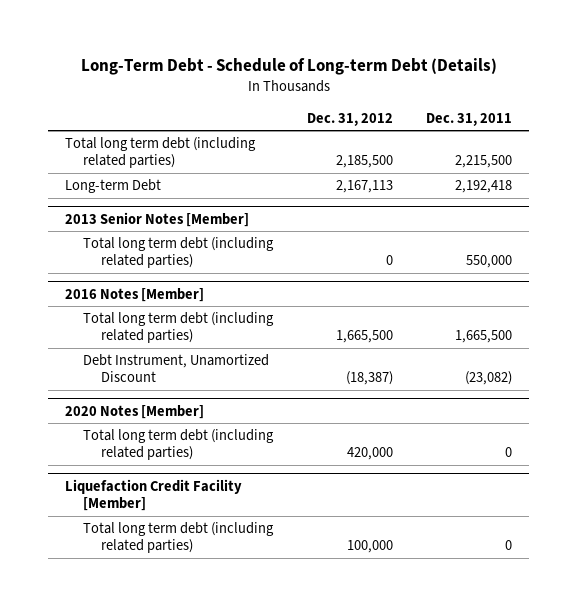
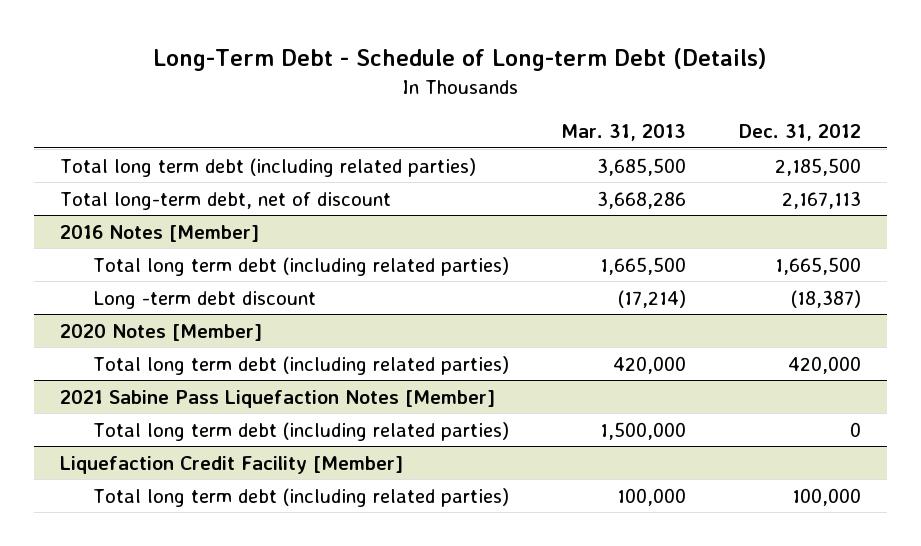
[426,112,513,126] Dec. 31, 2011 -> none
none -> [561,124,687,142] Mar. 31, 2013
[64,211,249,227] 2013 Senior Notes [Member] -> none
[83,237,275,269] Total long term debt (including related parties) -> none
[64,179,161,194] Long-term Debt -> [59,191,391,210] Total long-term debt, net of discount
[83,354,270,383] Debt Instrument, Unamortized Discount -> [92,290,316,309] Long -term debt discount
none -> [59,389,495,408] 2021 Sabine Pass Liquefaction Notes [Member]
none -> [92,421,509,441] Total long term debt (including related parties)

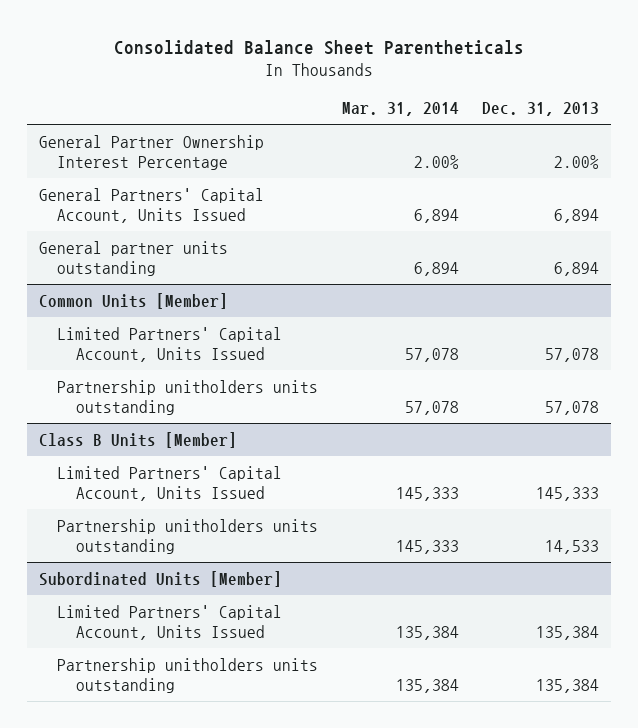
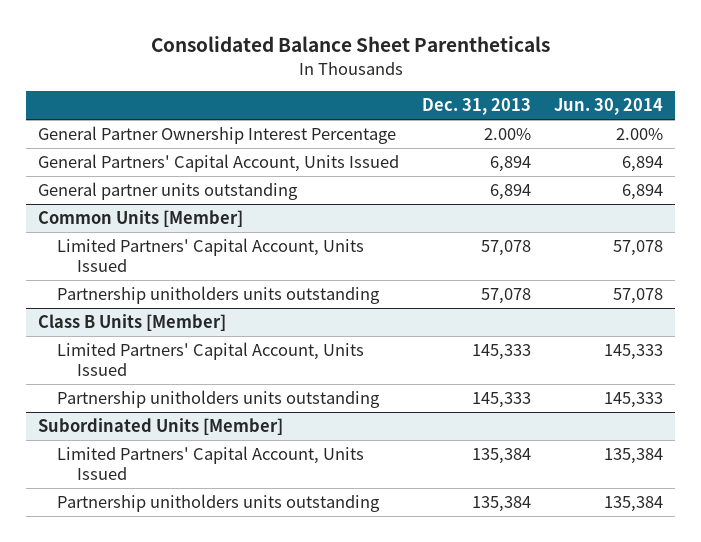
[341,102,459,117] Mar. 31, 2014 -> none
none -> [554,98,664,116] Jun. 30, 2014
[545,539,600,554] 14,533 -> [472,391,532,408] 145,333

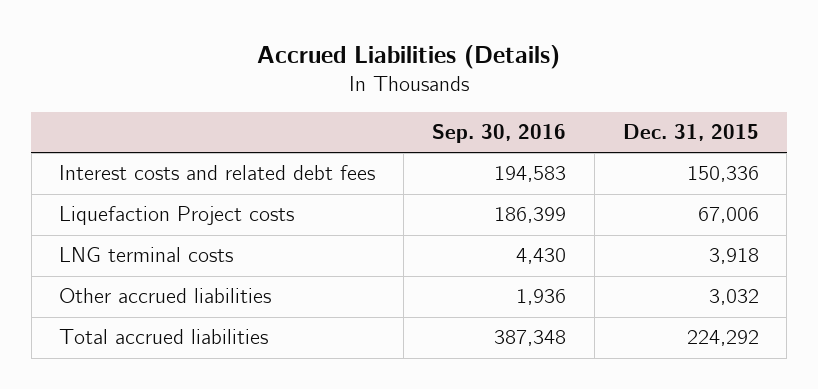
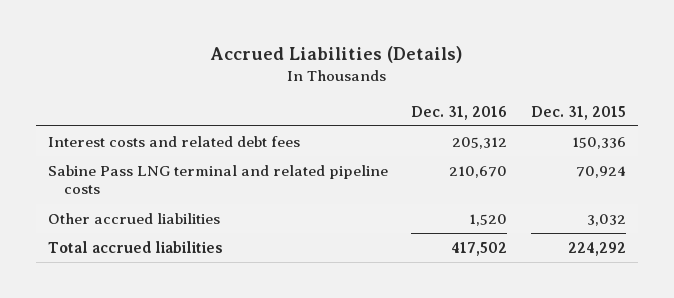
[432,123,567,143] Sep. 30, 2016 -> none
none -> [411,105,508,120] Dec. 31, 2016
[59,206,295,226] Liquefaction Project costs -> none
[59,247,234,263] LNG terminal costs -> [47,164,388,195] Sabine Pass LNG terminal and related pipeline costs
[708,248,759,265] 3,918 -> [576,165,627,178] 70,924

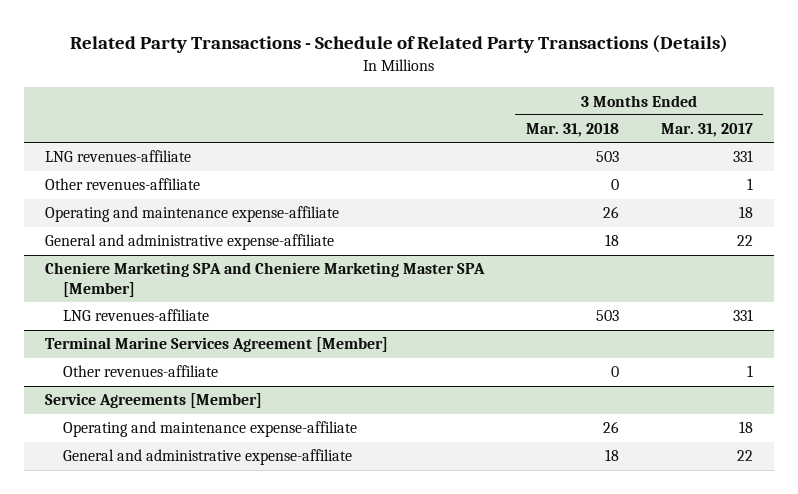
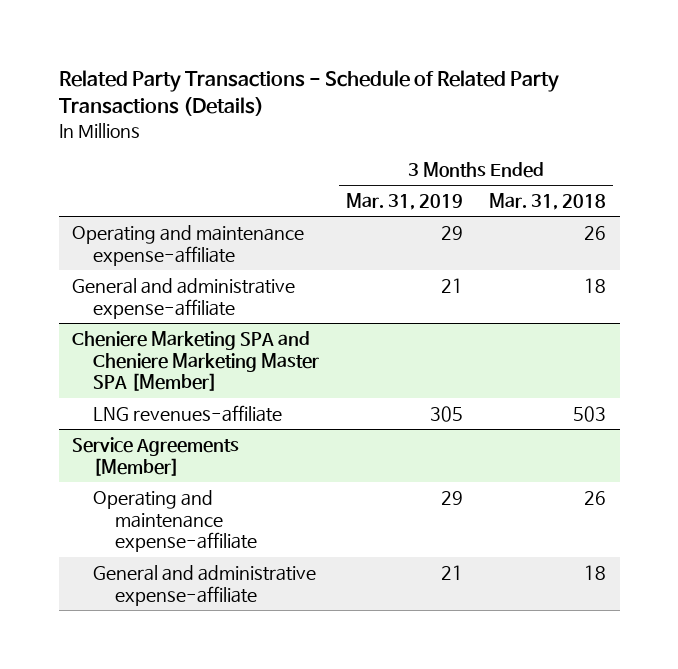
[660,123,753,138] Mar. 31, 2017 -> none
none -> [345,193,463,211] Mar. 31, 2019
[45,150,192,163] LNG revenues-affiliate -> none
[45,178,201,191] Other revenues-affiliate -> none
[45,337,389,353] Terminal Marine Services Agreement [Member] -> none
[62,365,218,378] Other revenues-affiliate -> none

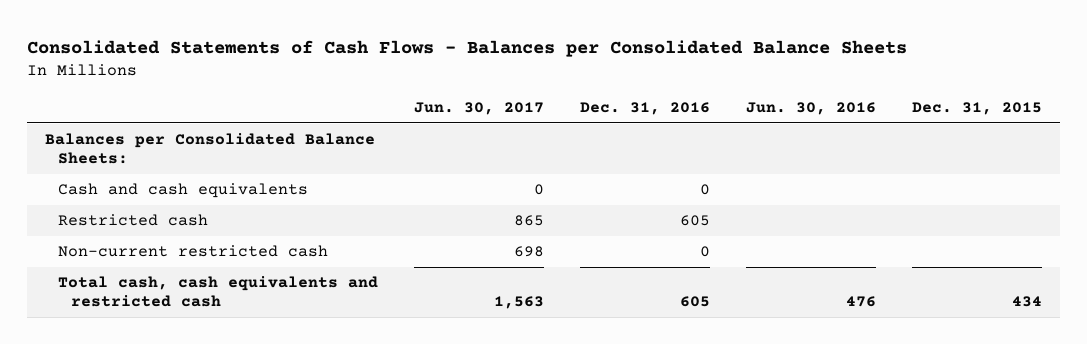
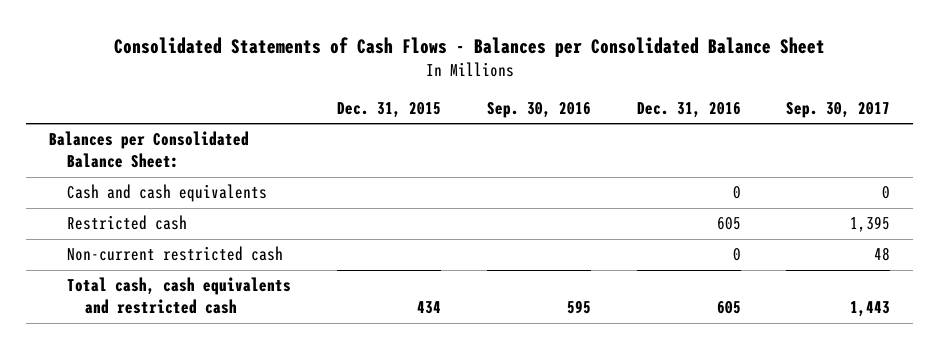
[27,39,908,57] Consolidated Statements of Cash Flows - Balances per Consolidated Balance Sheets -> [113,36,825,57] Consolidated Statements of Cash Flows - Balances per Consolidated Balance Sheet
[414,102,545,116] Jun. 30, 2017 -> none
[745,102,876,116] Jun. 30, 2016 -> none
none -> [486,101,591,118] Sep. 30, 2016
none -> [786,101,891,118] Sep. 30, 2017
[45,133,376,165] Balances per Consolidated Balance Sheets: -> [49,131,250,169] Balances per Consolidated Balance Sheet:

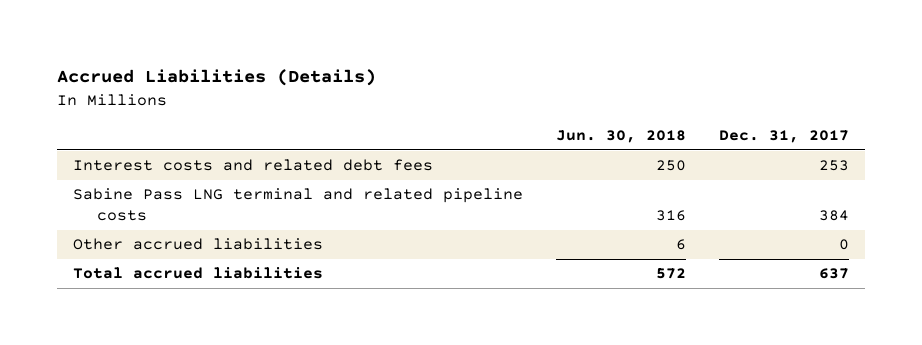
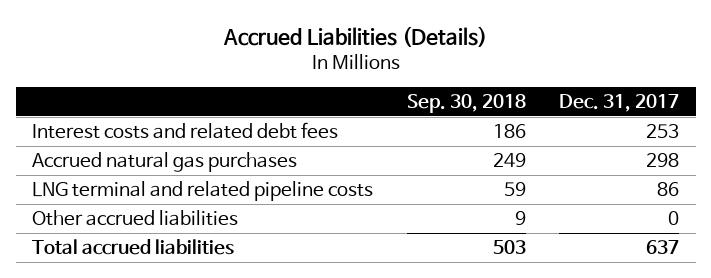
[555,130,686,144] Jun. 30, 2018 -> none
none -> [406,94,526,114] Sep. 30, 2018
none -> [32,151,298,172] Accrued natural gas purchases
[73,188,524,221] Sabine Pass LNG terminal and related pipeline costs -> [32,180,374,201] LNG terminal and related pipeline costs
[818,209,849,221] 384 -> [657,181,680,196] 86

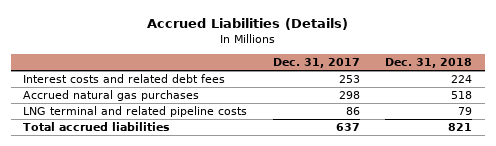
[406,94,526,114] Sep. 30, 2018 -> none
none -> [385,57,473,68] Dec. 31, 2018
[32,209,239,226] Other accrued liabilities -> none

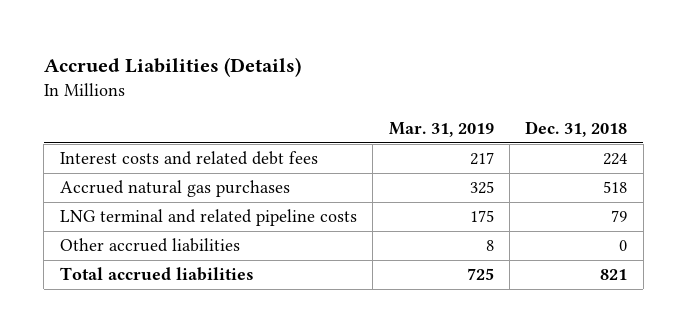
[272,57,360,68] Dec. 31, 2017 -> none
none -> [388,122,494,138] Mar. 31, 2019
none -> [59,238,240,253] Other accrued liabilities

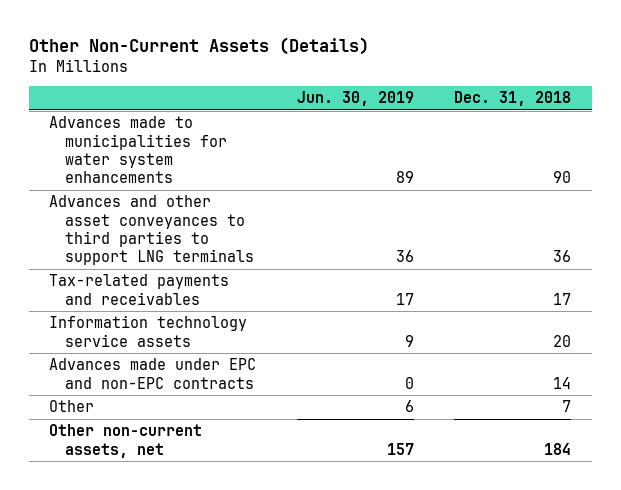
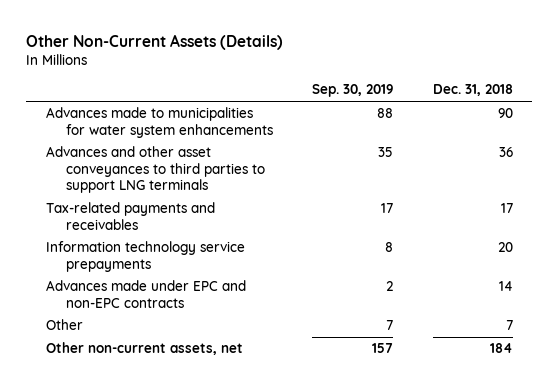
[296,91,414,107] Jun. 30, 2019 -> none
none -> [312,84,394,98] Sep. 30, 2019
[49,315,248,347] Information technology service assets -> [46,241,246,272] Information technology service prepayments

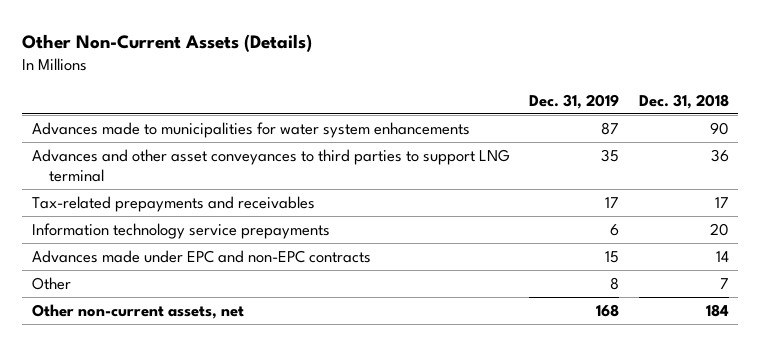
[312,84,394,98] Sep. 30, 2019 -> none
none -> [529,93,620,109] Dec. 31, 2019
[46,146,265,193] Advances and other asset conveyances to third parties to support LNG terminals -> [31,148,510,182] Advances and other asset conveyances to third parties to support LNG terminal
[46,202,216,230] Tax-related payments and receivables -> [31,195,315,212] Tax-related prepayments and receivables

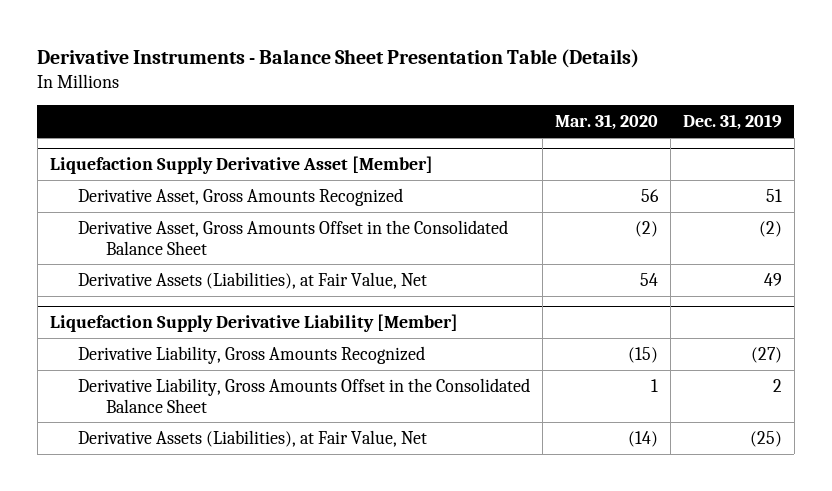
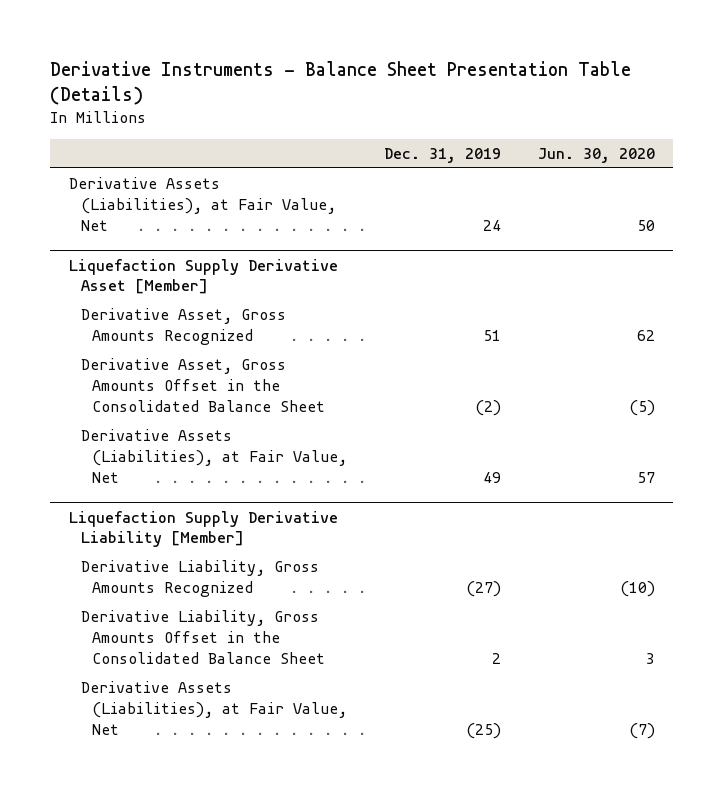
[554,114,658,131] Mar. 31, 2020 -> none
none -> [537,147,655,163] Jun. 30, 2020
none -> [68,177,336,231] Derivative Assets (Liabilities), at Fair Value, Net

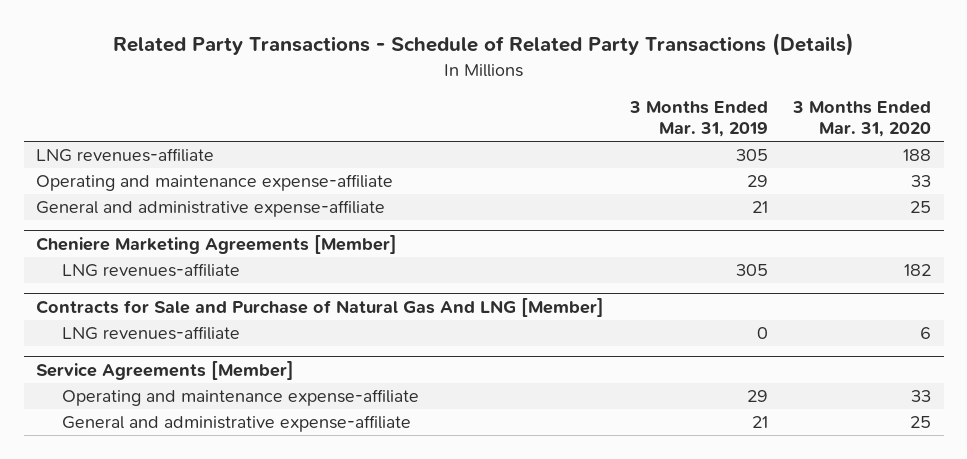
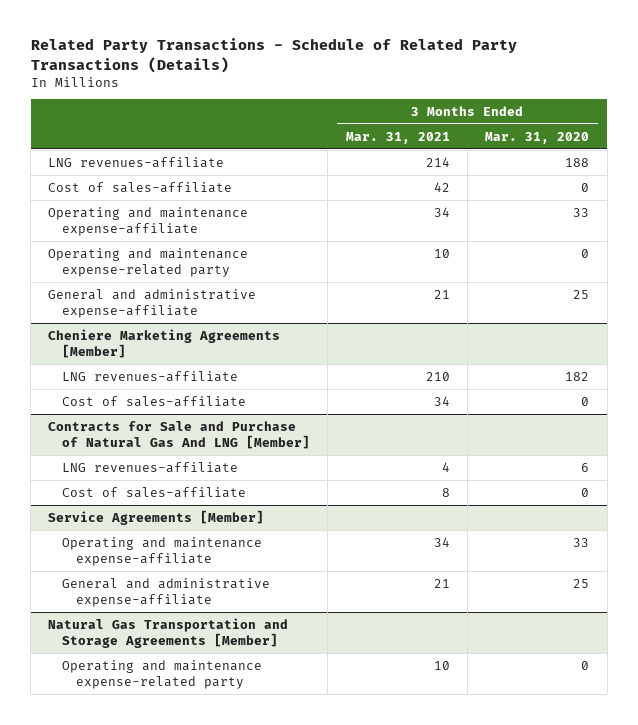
[628,100,768,138] 3 Months Ended Mar. 31, 2019 -> none
none -> [345,131,450,144] Mar. 31, 2021
none -> [48,181,233,193] Cost of sales-affiliate
none -> [48,247,249,277] Operating and maintenance expense-related party
none -> [62,395,247,407] Cost of sales-affiliate
none -> [62,486,247,498] Cost of sales-affiliate
none -> [48,617,289,648] Natural Gas Transportation and Storage Agreements [Member]
none -> [62,659,263,689] Operating and maintenance expense-related party

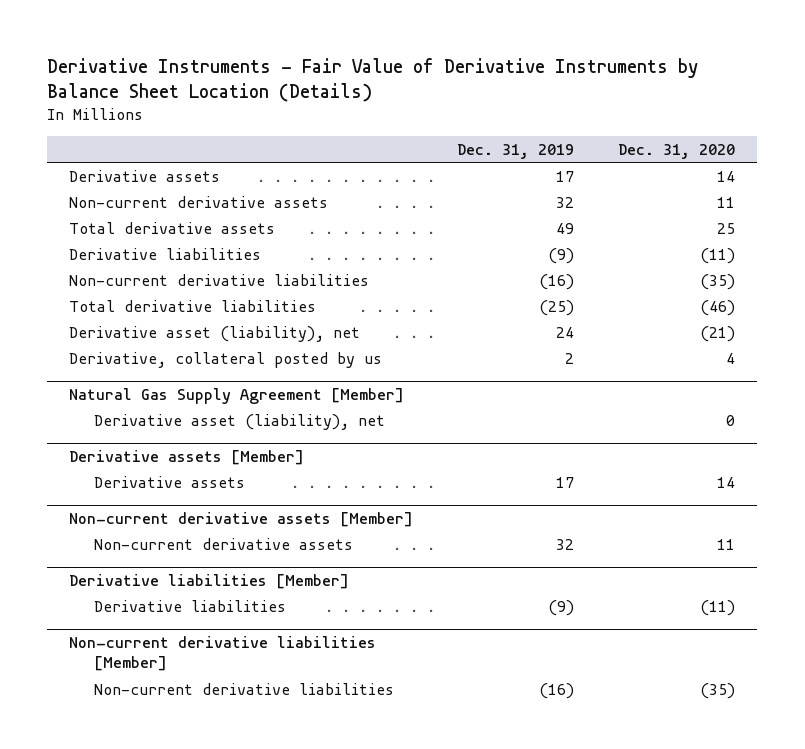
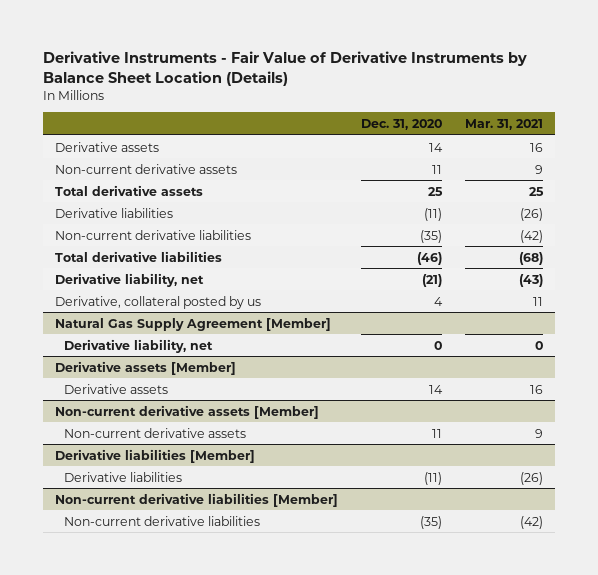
[457,143,575,159] Dec. 31, 2019 -> none
none -> [465,119,544,131] Mar. 31, 2021
[69,325,361,342] Derivative asset (liability), net -> [54,272,204,287] Derivative liability, net
[94,413,386,430] Derivative asset (liability), net -> [63,338,213,353] Derivative liability, net

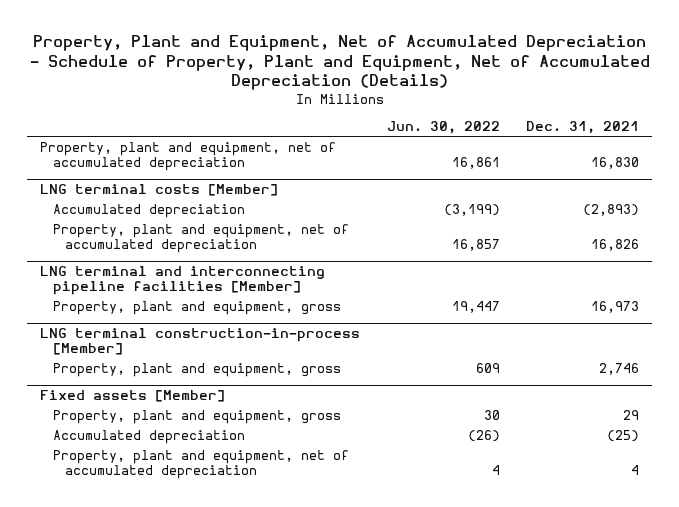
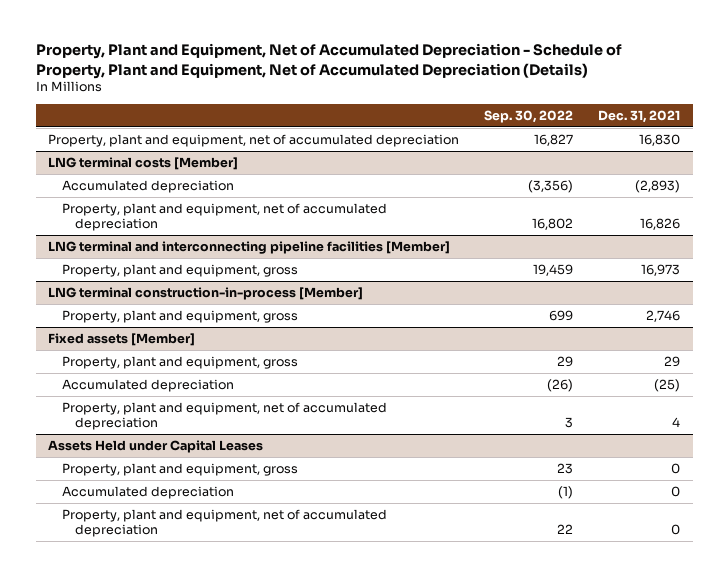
[386,121,500,135] Jun. 30, 2022 -> none
none -> [484,109,574,123] Sep. 30, 2022
none -> [48,439,264,453] Assets Held under Capital Leases
none -> [61,462,298,476] Property, plant and equipment, gross
none -> [61,485,234,499] Accumulated depreciation
none -> [61,508,387,537] Property, plant and equipment, net of accumulated depreciation

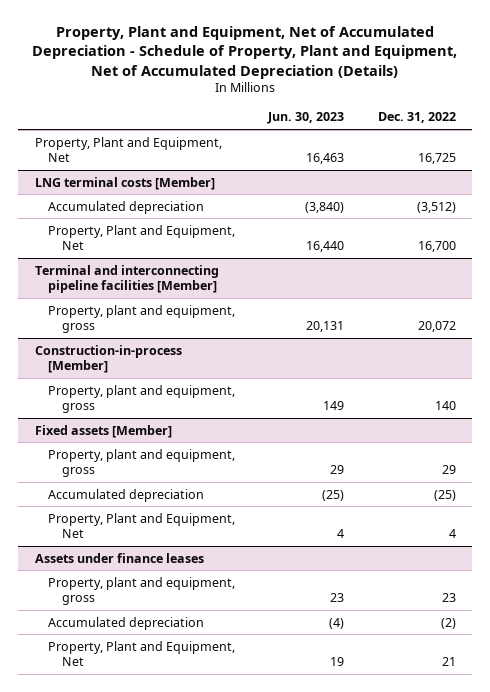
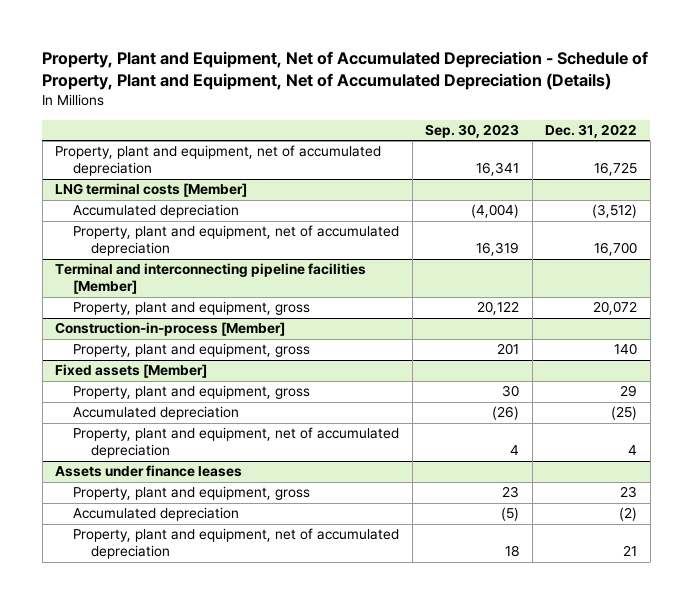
[267,112,345,125] Jun. 30, 2023 -> none
none -> [425,123,520,138] Sep. 30, 2023
[34,136,222,163] Property, Plant and Equipment, Net -> [55,145,382,177] Property, plant and equipment, net of accumulated depreciation
[48,224,236,251] Property, Plant and Equipment, Net -> [73,225,400,257] Property, plant and equipment, net of accumulated depreciation
[48,512,236,539] Property, Plant and Equipment, Net -> [73,427,400,459] Property, plant and equipment, net of accumulated depreciation
[48,640,236,667] Property, Plant and Equipment, Net -> [73,528,400,560] Property, plant and equipment, net of accumulated depreciation

